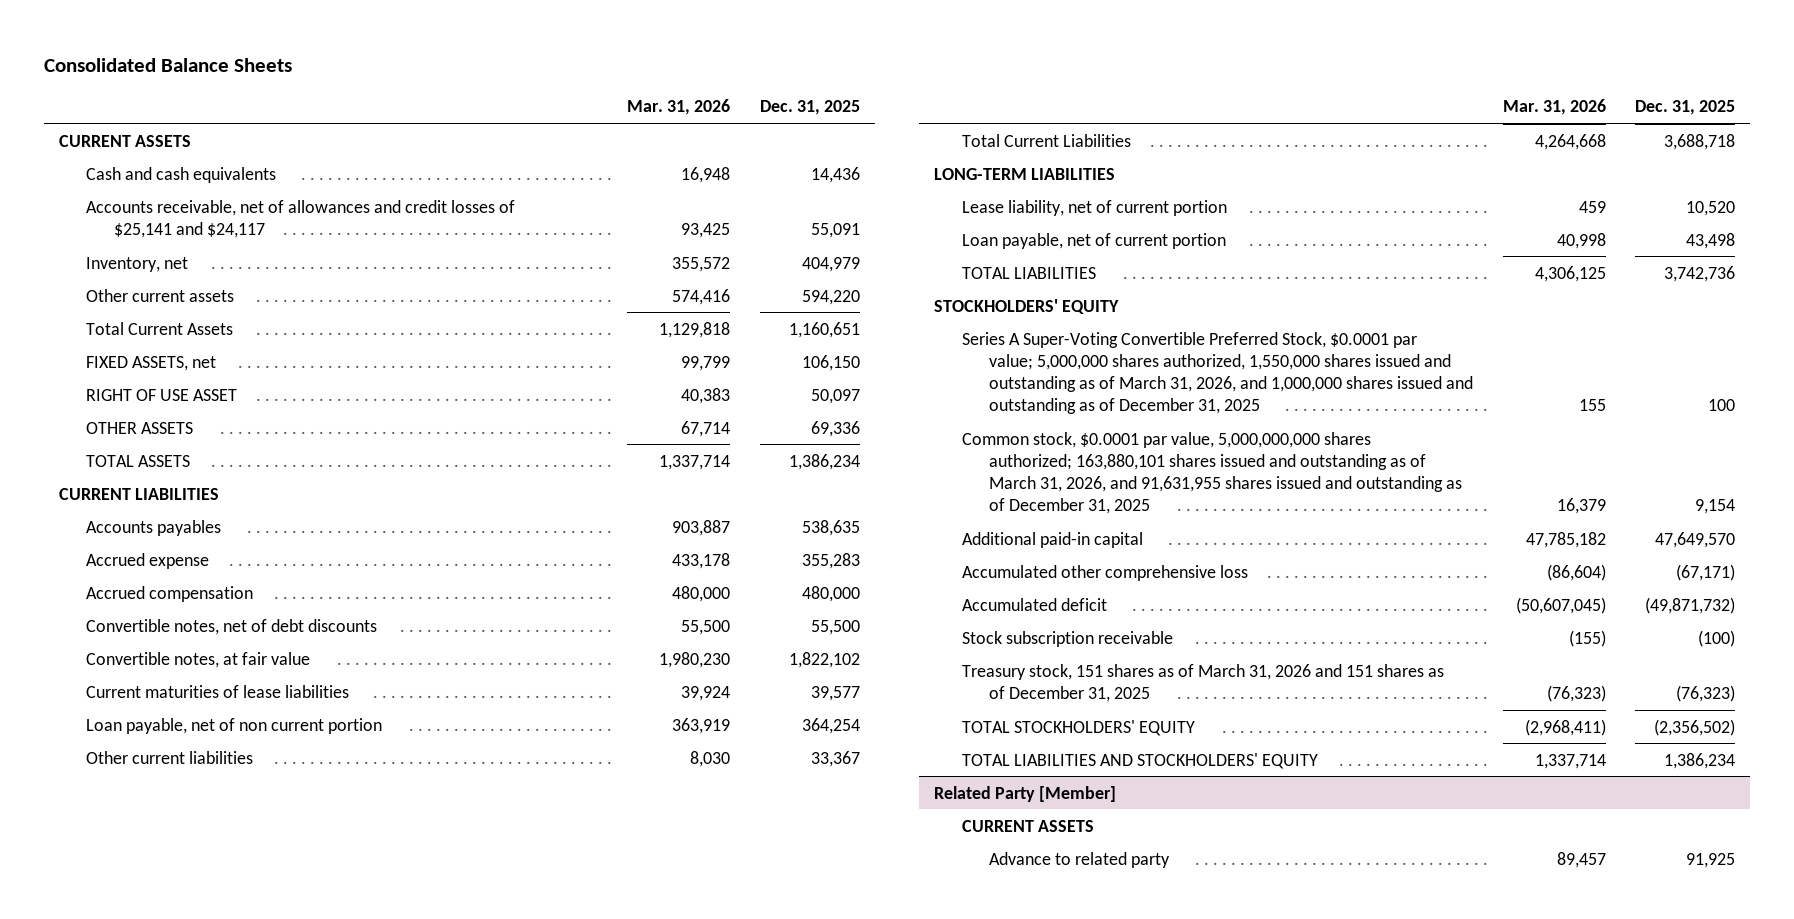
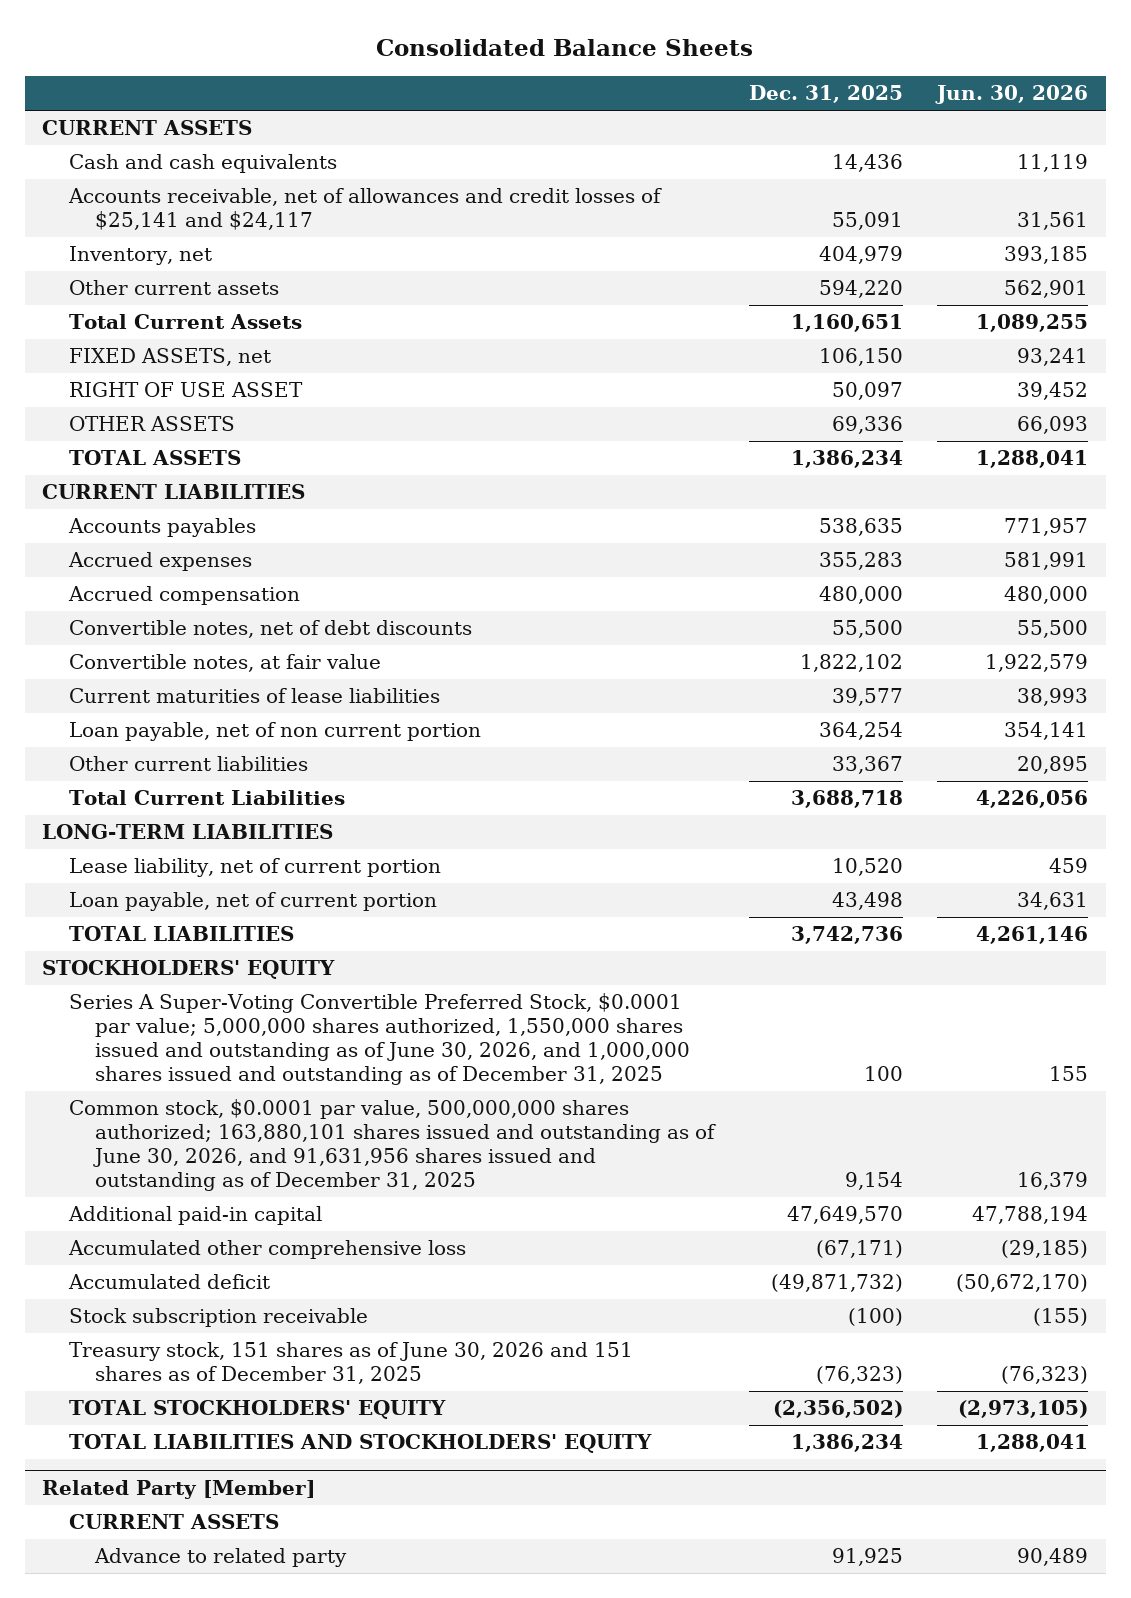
[627,99,731,116] Mar. 31, 2026 -> none
none -> [935,85,1089,105] Jun. 30, 2026
[86,552,210,569] Accrued expense -> [67,552,252,572] Accrued expenses
[961,331,1474,415] Series A Super-Voting Convertible Preferred Stock, $0.0001 par value; 5,000,000 shares authorized, 1,550,000 shares issued and outstanding as of March 31, 2026, and 1,000,000 shares issued and outstanding as of December 31, 2025 -> [68,993,691,1086] Series A Super-Voting Convertible Preferred Stock, $0.0001 par value; 5,000,000 shares authorized, 1,550,000 shares issued and outstanding as of June 30, 2026, and 1,000,000 shares issued and outstanding as of December 31, 2025
[961,431,1463,515] Common stock, $0.0001 par value, 5,000,000,000 shares authorized; 163,880,101 shares issued and outstanding as of March 31, 2026, and 91,631,955 shares issued and outstanding as of December 31, 2025 -> [68,1099,717,1192] Common stock, $0.0001 par value, 500,000,000 shares authorized; 163,880,101 shares issued and outstanding as of June 30, 2026, and 91,631,956 shares issued and outstanding as of December 31, 2025
[961,663,1444,702] Treasury stock, 151 shares as of March 31, 2026 and 151 shares as of December 31, 2025 -> [68,1342,633,1385] Treasury stock, 151 shares as of June 30, 2026 and 151 shares as of December 31, 2025

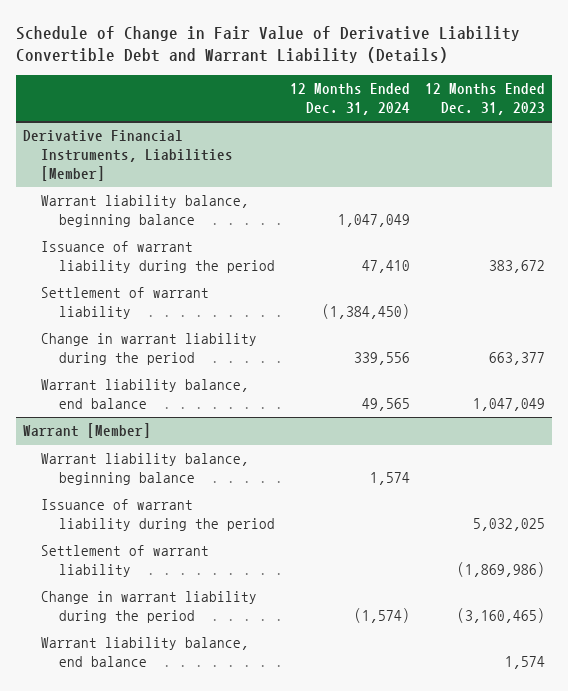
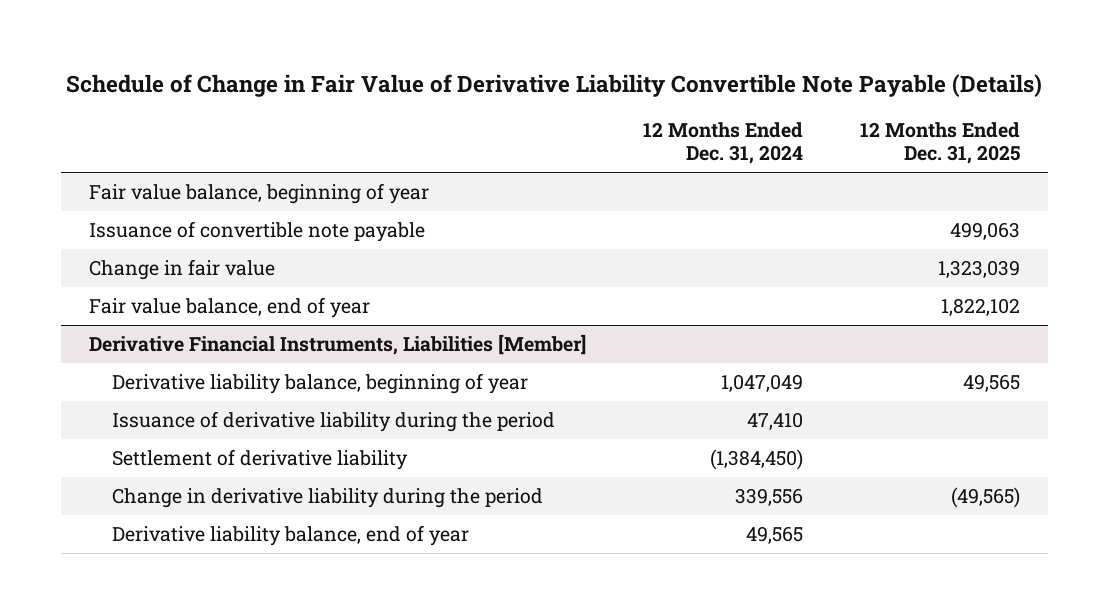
[15,25,520,64] Schedule of Change in Fair Value of Derivative Liability Convertible Debt and Warrant Liability (Details) -> [66,73,1043,97] Schedule of Change in Fair Value of Derivative Liability Convertible Note Payable (Details)
[424,83,545,115] 12 Months Ended Dec. 31, 2023 -> none
none -> [859,122,1020,165] 12 Months Ended Dec. 31, 2025
none -> [89,182,430,204] Fair value balance, beginning of year
none -> [89,220,426,242] Issuance of convertible note payable
none -> [89,258,276,280] Change in fair value
none -> [89,296,371,318] Fair value balance, end of year
[22,423,151,439] Warrant [Member] -> none
[41,453,250,486] Warrant liability balance, beginning balance -> none
[41,499,276,532] Issuance of warrant liability during the period -> none
[41,545,210,578] Settlement of warrant liability -> none
[41,591,258,624] Change in warrant liability during the period -> none
[41,637,250,668] Warrant liability balance, end balance -> none
[41,195,250,228] Warrant liability balance, beginning balance -> [112,372,529,394] Derivative liability balance, beginning of year
[41,241,276,274] Issuance of warrant liability during the period -> [112,410,556,432] Issuance of derivative liability during the period
[41,287,210,320] Settlement of warrant liability -> [112,448,409,470] Settlement of derivative liability
[41,333,258,366] Change in warrant liability during the period -> [112,487,544,508] Change in derivative liability during the period
[41,379,250,410] Warrant liability balance, end balance -> [112,524,470,546] Derivative liability balance, end of year

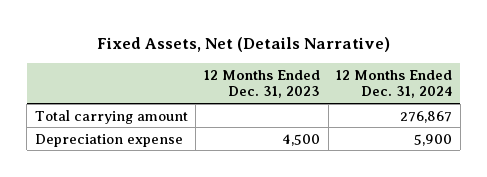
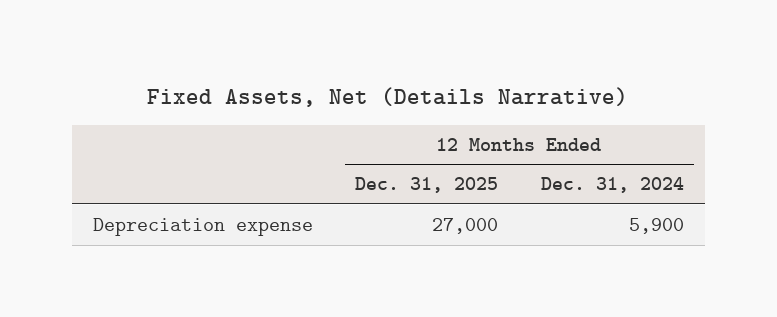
[204,69,321,99] 12 Months Ended Dec. 31, 2023 -> none
none -> [355,177,499,194] Dec. 31, 2025
[34,109,188,124] Total carrying amount -> none

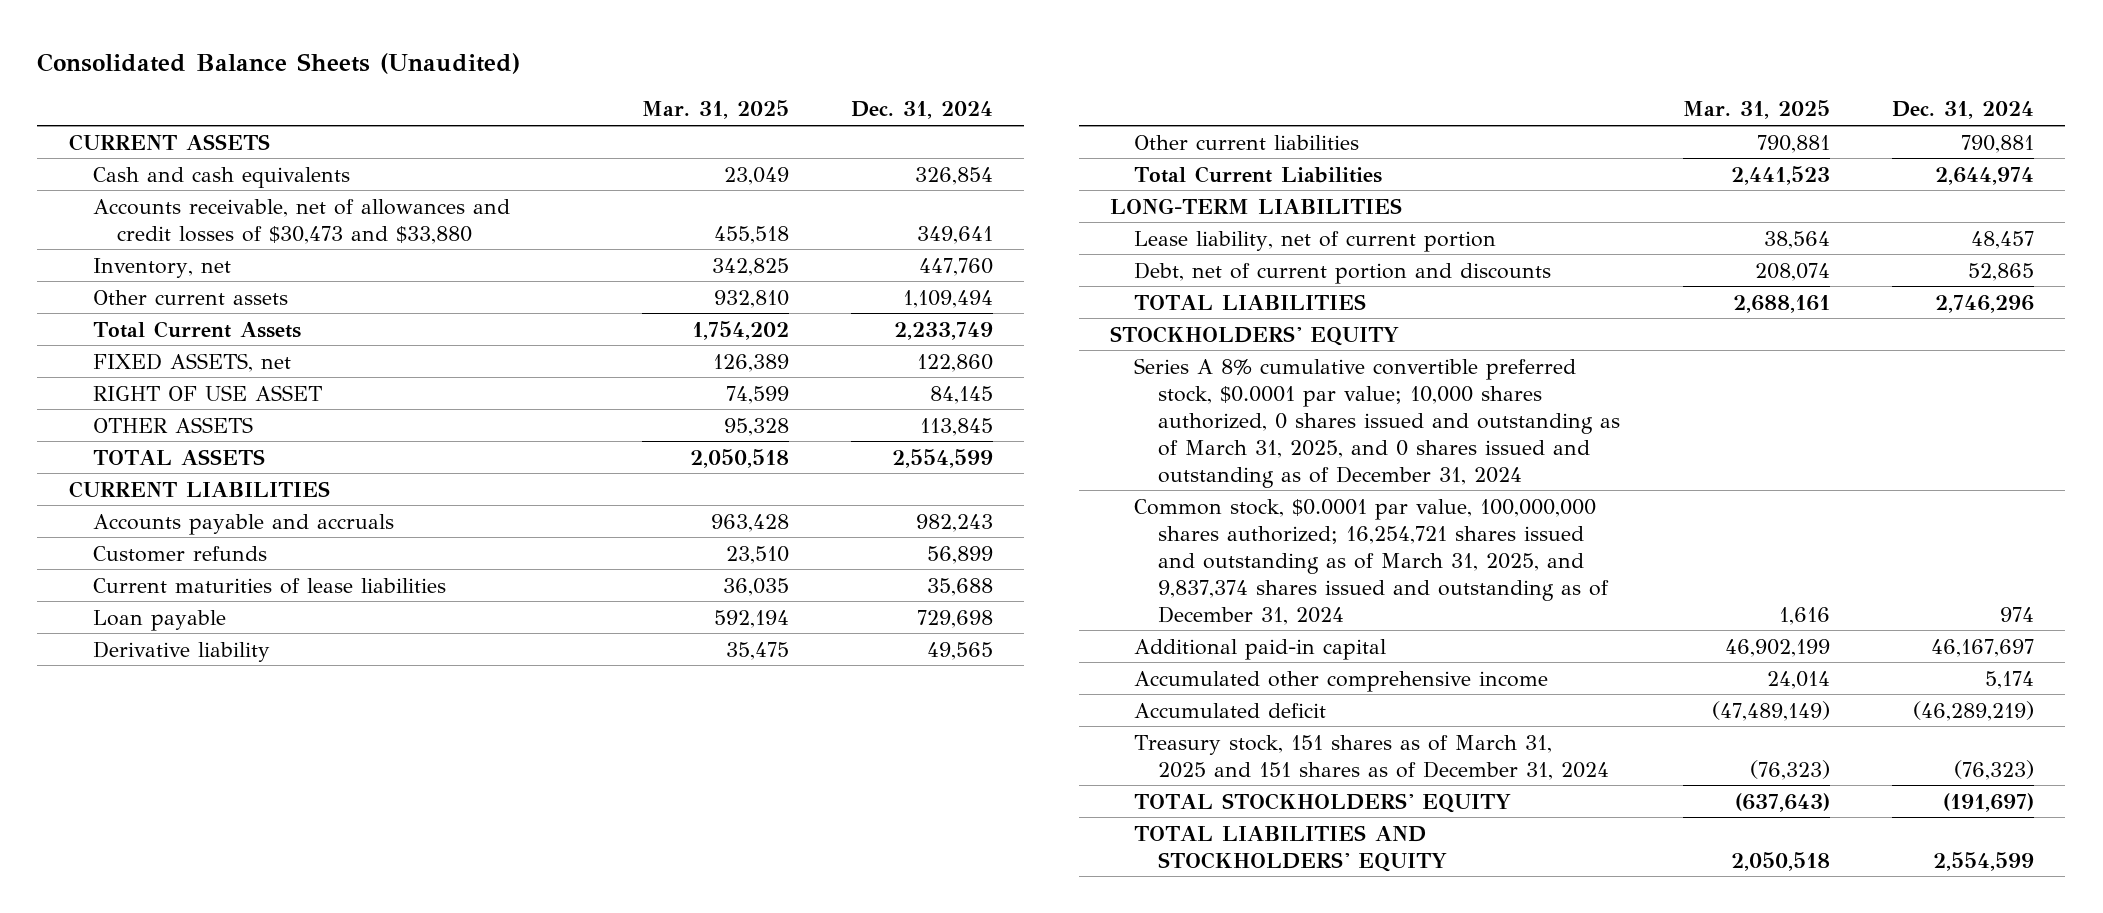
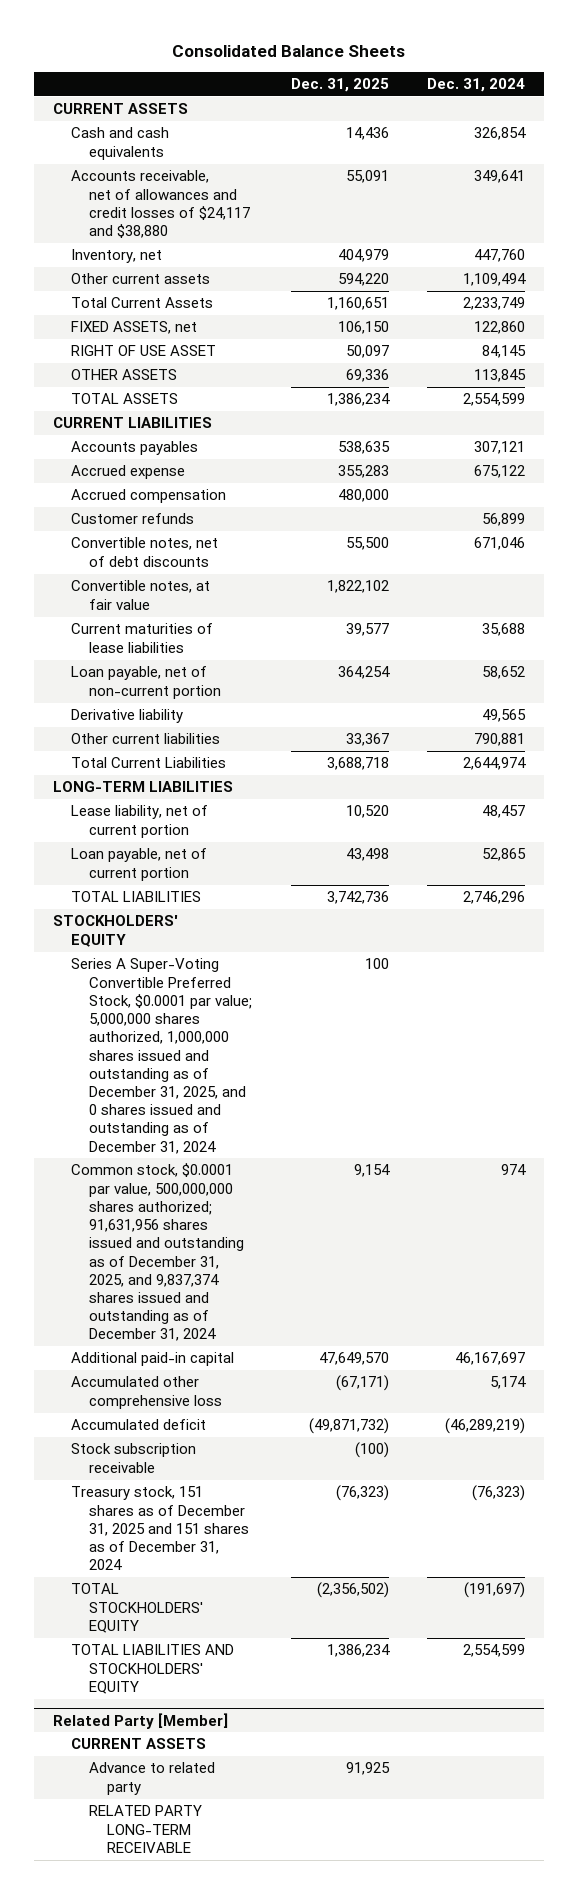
[37,53,521,75] Consolidated Balance Sheets (Unaudited) -> [171,44,405,57] Consolidated Balance Sheets
[641,100,789,120] Mar. 31, 2025 -> none
none -> [290,77,389,92] Dec. 31, 2025
[92,198,510,244] Accounts receivable, net of allowances and credit losses of $30,473 and $33,880 -> [70,170,250,239] Accounts receivable, net of allowances and credit losses of $24,117 and $38,880
[92,513,394,535] Accounts payable and accruals -> none
none -> [70,441,198,456] Accounts payables
none -> [70,465,185,480] Accrued expense
none -> [70,489,226,504] Accrued compensation
none -> [70,537,218,567] Convertible notes, net of debt discounts
none -> [70,580,210,610] Convertible notes, at fair value
[92,609,226,631] Loan payable -> [70,666,221,699] Loan payable, net of non-current portion
[917,609,994,628] 729,698 -> [482,666,526,680] 58,652
[1133,261,1551,284] Debt, net of current portion and discounts -> [70,848,207,881] Loan payable, net of current portion
[1133,357,1621,488] Series A 8% cumulative convertible preferred stock, $0.0001 par value; 10,000 shares authorized, 0 shares issued and outstanding as of March 31, 2025, and 0 shares issued and outstanding as of December 31, 2024 -> [70,958,252,1154] Series A Super-Voting Convertible Preferred Stock, $0.0001 par value; 5,000,000 shares authorized, 1,000,000 shares issued and outstanding as of December 31, 2025, and 0 shares issued and outstanding as of December 31, 2024
[1133,498,1610,625] Common stock, $0.0001 par value, 100,000,000 shares authorized; 16,254,721 shares issued and outstanding as of March 31, 2025, and 9,837,374 shares issued and outstanding as of December 31, 2024 -> [70,1163,244,1342] Common stock, $0.0001 par value, 500,000,000 shares authorized; 91,631,956 shares issued and outstanding as of December 31, 2025, and 9,837,374 shares issued and outstanding as of December 31, 2024
[1133,670,1548,692] Accumulated other comprehensive income -> [70,1376,222,1409] Accumulated other comprehensive loss
none -> [70,1443,196,1473] Stock subscription receivable
[1133,734,1610,780] Treasury stock, 151 shares as of March 31, 2025 and 151 shares as of December 31, 2024 -> [70,1486,249,1571] Treasury stock, 151 shares as of December 31, 2025 and 151 shares as of December 31, 2024
none -> [52,1712,228,1729] Related Party [Member]
none -> [70,1738,206,1750] CURRENT ASSETS
none -> [88,1762,215,1795] Advance to related party
none -> [88,1805,202,1853] RELATED PARTY LONG-TERM RECEIVABLE

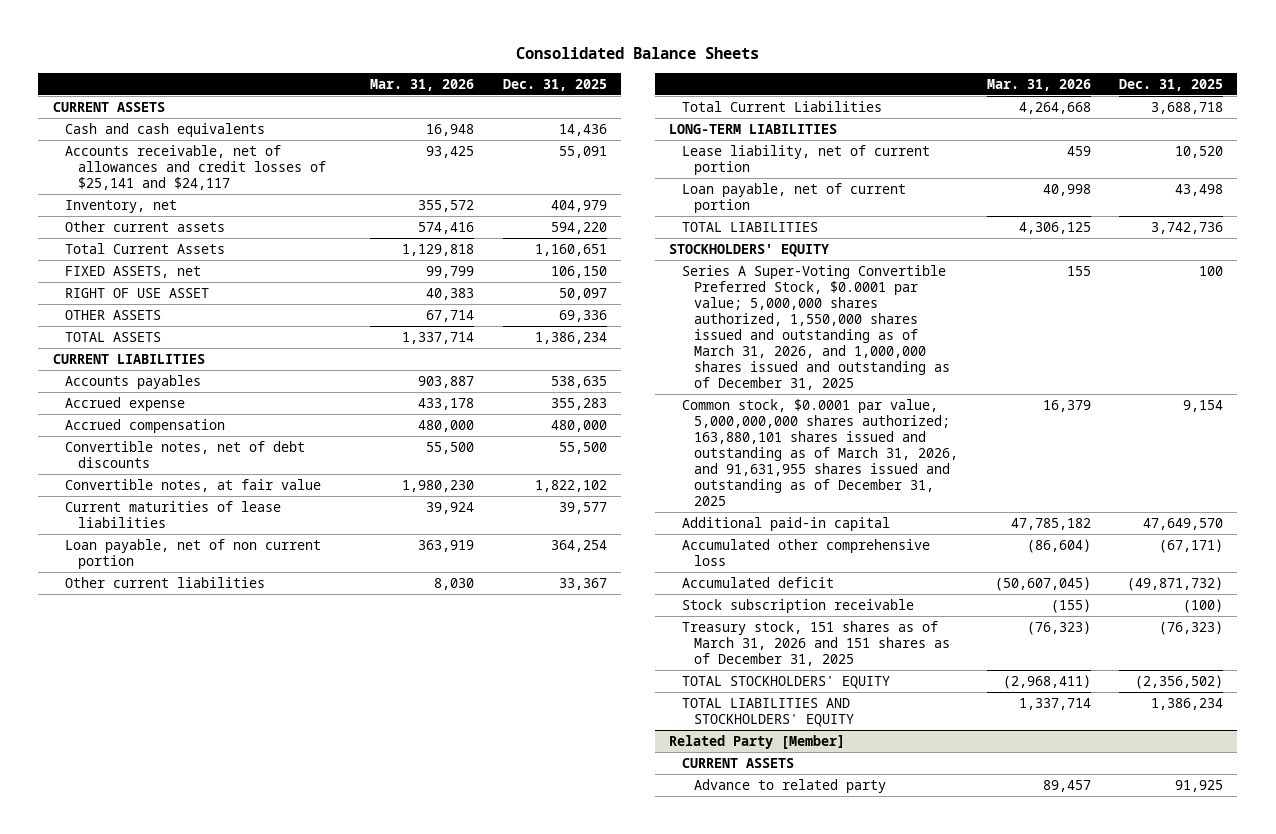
[427,77,526,92] Dec. 31, 2024 -> none
none -> [370,78,475,91] Mar. 31, 2026
[70,170,250,239] Accounts receivable, net of allowances and credit losses of $24,117 and $38,880 -> [65,144,326,190] Accounts receivable, net of allowances and credit losses of $25,141 and $24,117
[70,513,194,525] Customer refunds -> none
[70,709,183,724] Derivative liability -> none
[70,666,221,699] Loan payable, net of non-current portion -> [65,538,322,569] Loan payable, net of non current portion
[70,958,252,1154] Series A Super-Voting Convertible Preferred Stock, $0.0001 par value; 5,000,000 shares authorized, 1,000,000 shares issued and outstanding as of December 31, 2025, and 0 shares issued and outstanding as of December 31, 2024 -> [681,264,951,390] Series A Super-Voting Convertible Preferred Stock, $0.0001 par value; 5,000,000 shares authorized, 1,550,000 shares issued and outstanding as of March 31, 2026, and 1,000,000 shares issued and outstanding as of December 31, 2025
[70,1163,244,1342] Common stock, $0.0001 par value, 500,000,000 shares authorized; 91,631,956 shares issued and outstanding as of December 31, 2025, and 9,837,374 shares issued and outstanding as of December 31, 2024 -> [681,398,959,506] Common stock, $0.0001 par value, 5,000,000,000 shares authorized; 163,880,101 shares issued and outstanding as of March 31, 2026, and 91,631,955 shares issued and outstanding as of December 31, 2025
[70,1486,249,1571] Treasury stock, 151 shares as of December 31, 2025 and 151 shares as of December 31, 2024 -> [681,620,951,666] Treasury stock, 151 shares as of March 31, 2026 and 151 shares as of December 31, 2025
[88,1805,202,1853] RELATED PARTY LONG-TERM RECEIVABLE -> none

